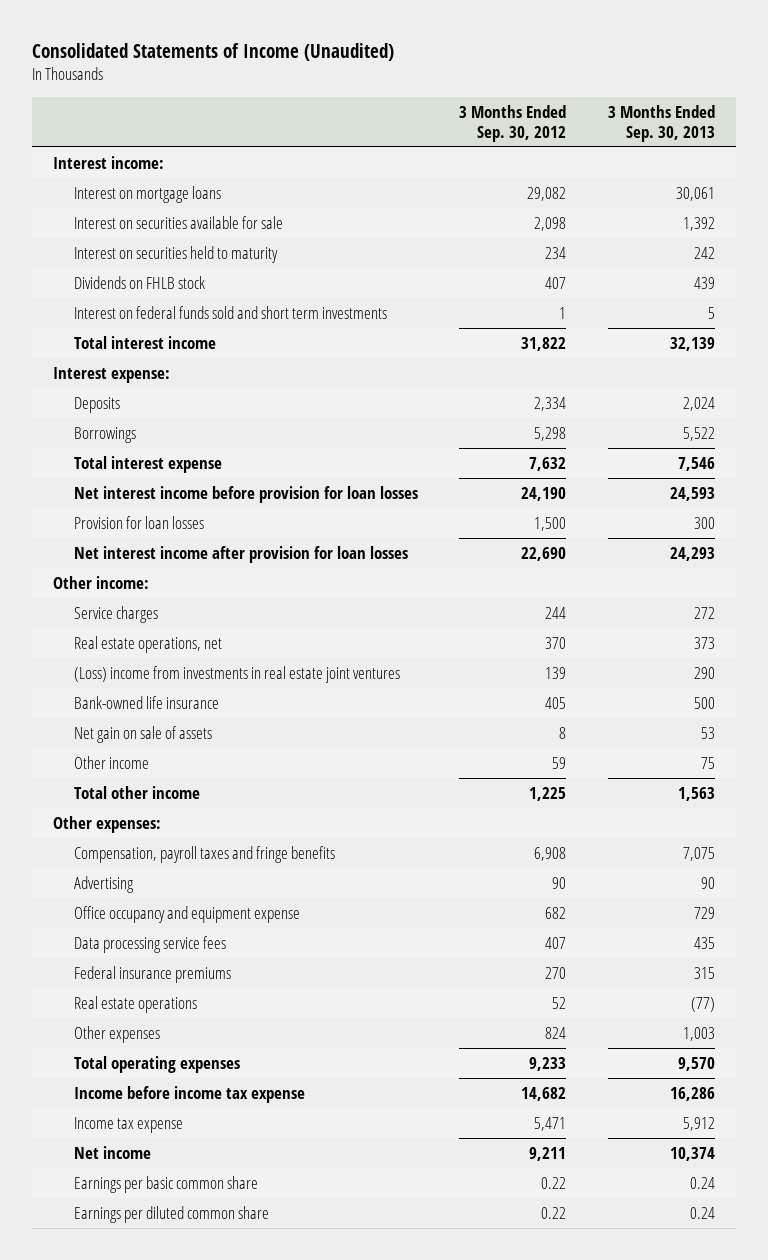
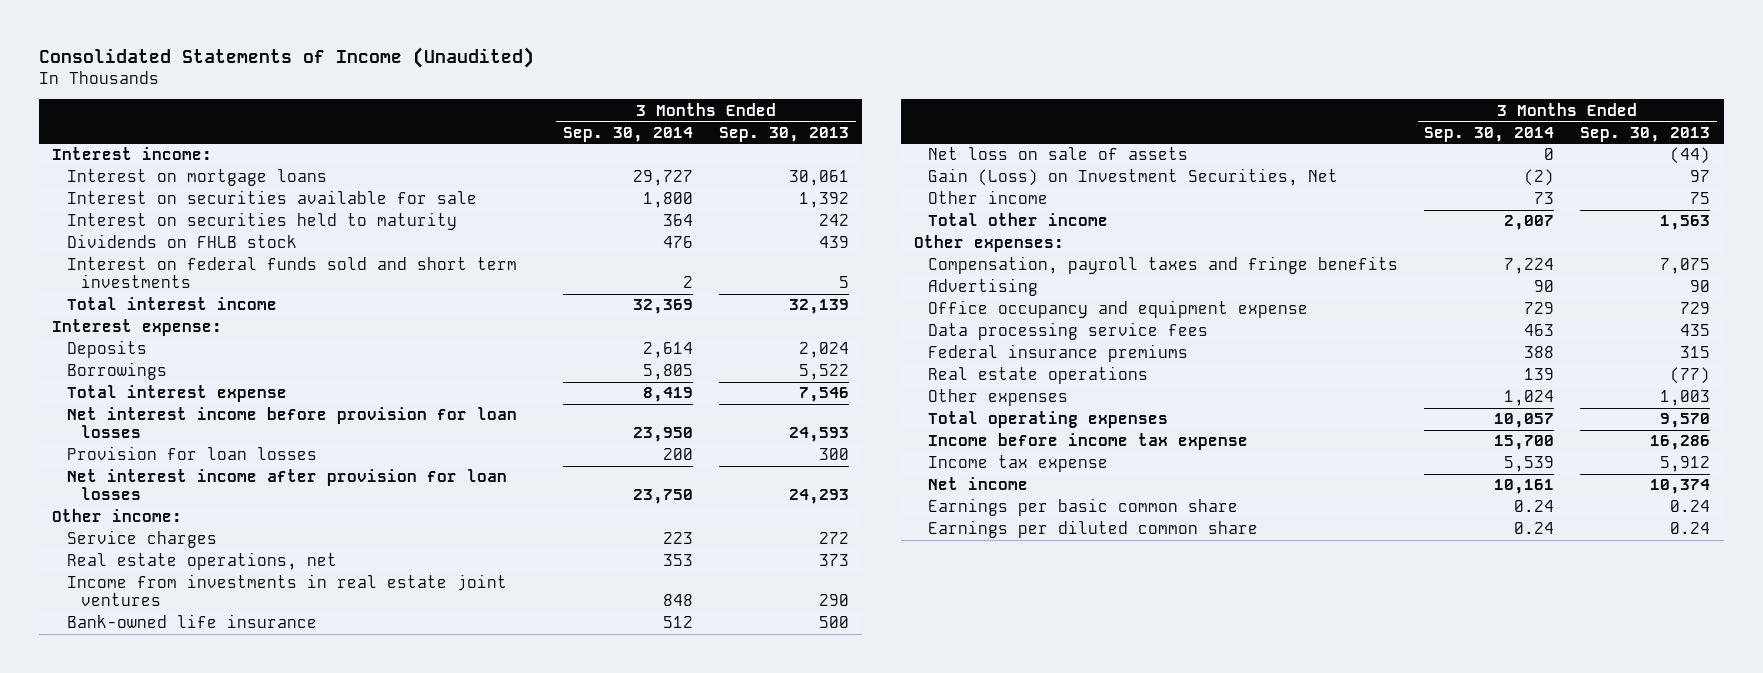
[459,104,567,142] 3 Months Ended Sep. 30, 2012 -> none
none -> [562,126,693,142] Sep. 30, 2014
[73,665,400,683] (Loss) income from investments in real estate joint ventures -> [66,574,507,607] Income from investments in real estate joint ventures
[73,725,212,743] Net gain on sale of assets -> [928,147,1189,161] Net loss on sale of assets
[701,726,716,739] 53 -> [1670,147,1711,165] (44)
none -> [928,168,1339,187] Gain (Loss) on Investment Securities, Net

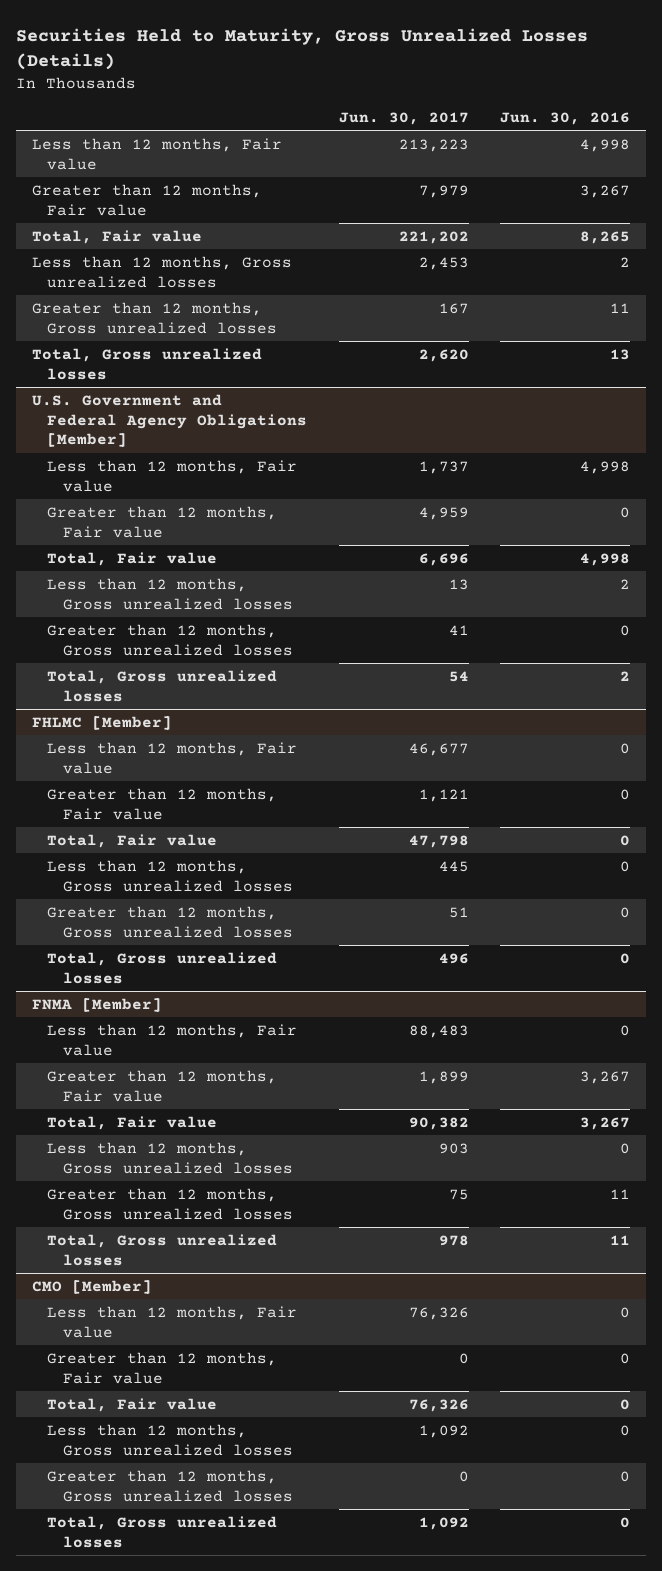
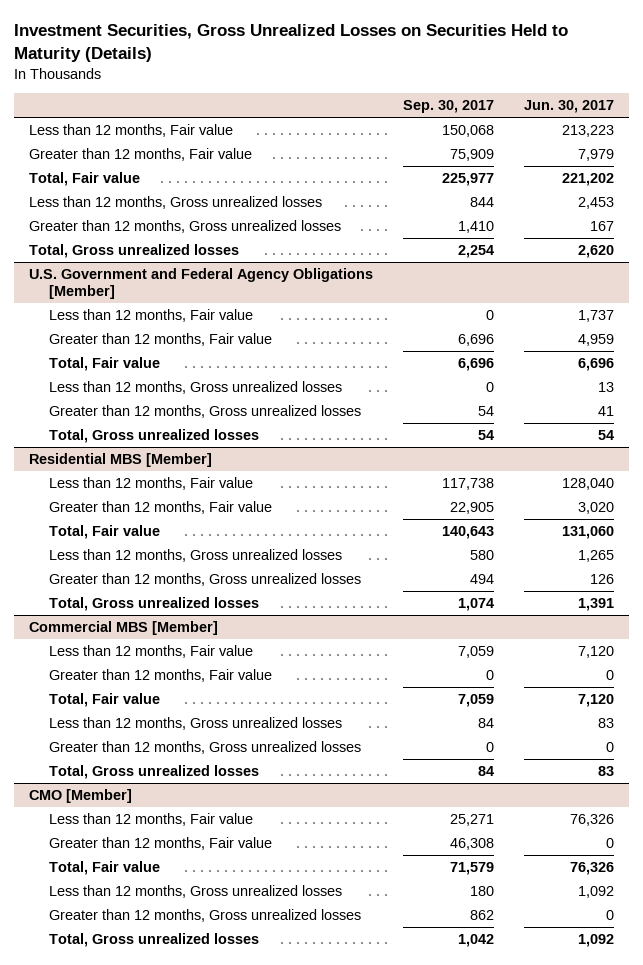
[15,27,588,70] Securities Held to Maturity, Gross Unrealized Losses (Details) -> [13,24,568,62] Investment Securities, Gross Unrealized Losses on Securities Held to Maturity (Details)
[500,111,631,125] Jun. 30, 2016 -> none
none -> [402,100,494,114] Sep. 30, 2017
[31,715,172,730] FHLMC [Member] -> none
[31,997,162,1012] FNMA [Member] -> none
none -> [28,453,212,468] Residential MBS [Member]
[408,742,469,756] 46,677 -> [562,478,615,491] 128,040
[418,788,469,802] 1,121 -> [578,502,615,515] 3,020
[408,834,469,848] 47,798 -> [562,526,615,540] 131,060
[438,860,469,872] 445 -> [578,550,615,563] 1,265
[448,906,469,918] 51 -> [590,574,615,585] 126
[438,952,469,964] 496 -> [578,598,615,612] 1,391
none -> [28,621,218,636] Commercial MBS [Member]
[408,1024,469,1038] 88,483 -> [578,646,615,659] 7,120
[418,1070,469,1084] 1,899 -> [606,670,615,681] 0
[408,1116,469,1130] 90,382 -> [578,694,615,708] 7,120
[438,1142,469,1154] 903 -> [598,718,615,729] 83
[448,1188,469,1200] 75 -> [606,742,615,753] 0
[438,1234,469,1246] 978 -> [598,766,615,777] 83

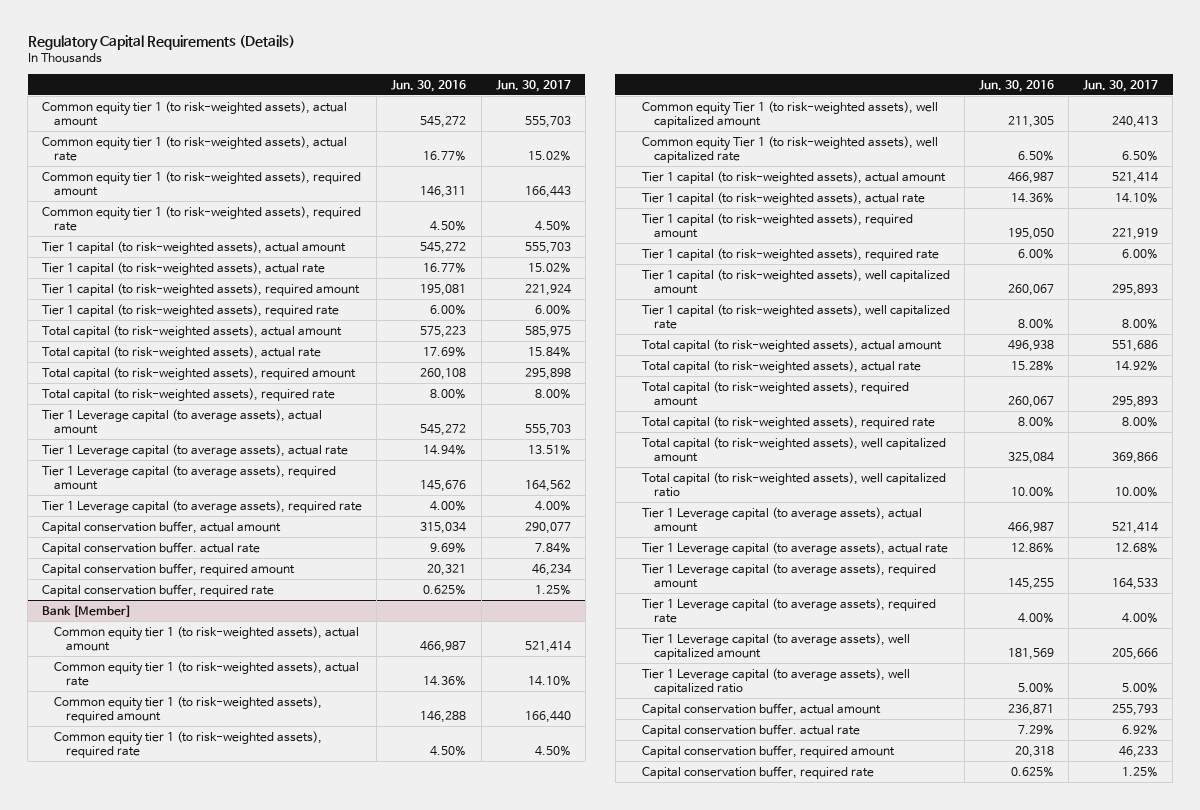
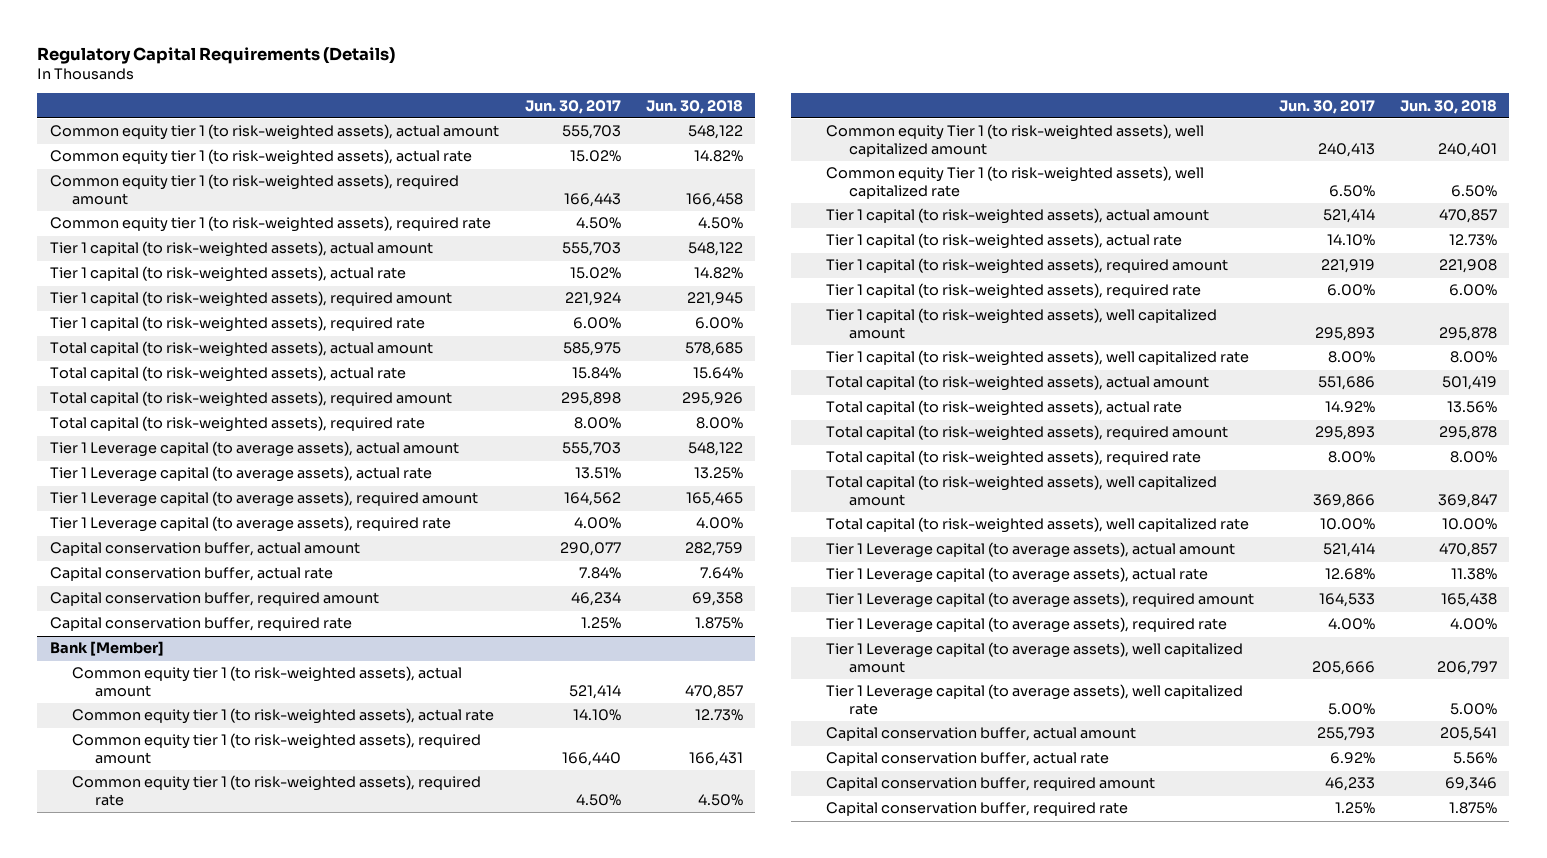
[391,79,467,92] Jun. 30, 2016 -> none
none -> [646,99,744,114] Jun. 30, 2018
[42,541,261,555] Capital conservation buffer. actual rate -> [49,567,333,582] Capital conservation buffer, actual rate
[641,471,946,498] Total capital (to risk-weighted assets), well capitalized ratio -> [826,517,1250,534] Total capital (to risk-weighted assets), well capitalized rate
[641,667,910,696] Tier 1 Leverage capital (to average assets), well capitalized ratio -> [826,684,1244,715] Tier 1 Leverage capital (to average assets), well capitalized rate
[641,723,860,737] Capital conservation buffer. actual rate -> [826,752,1110,767] Capital conservation buffer, actual rate

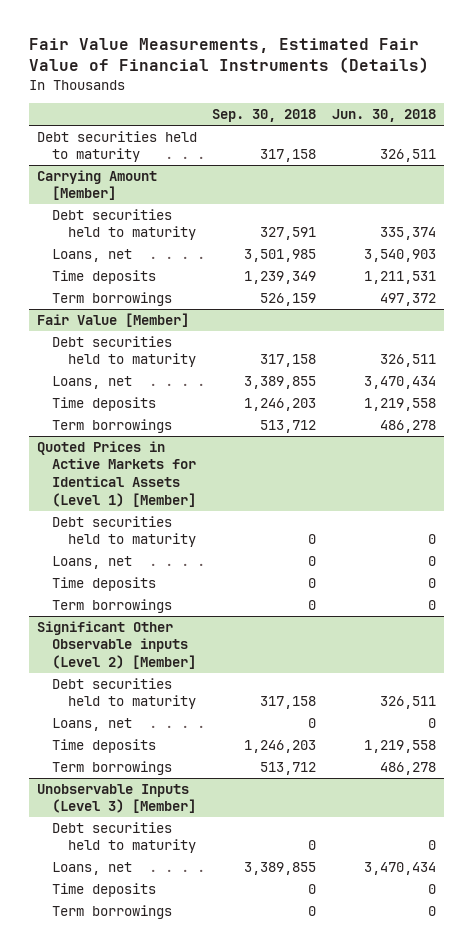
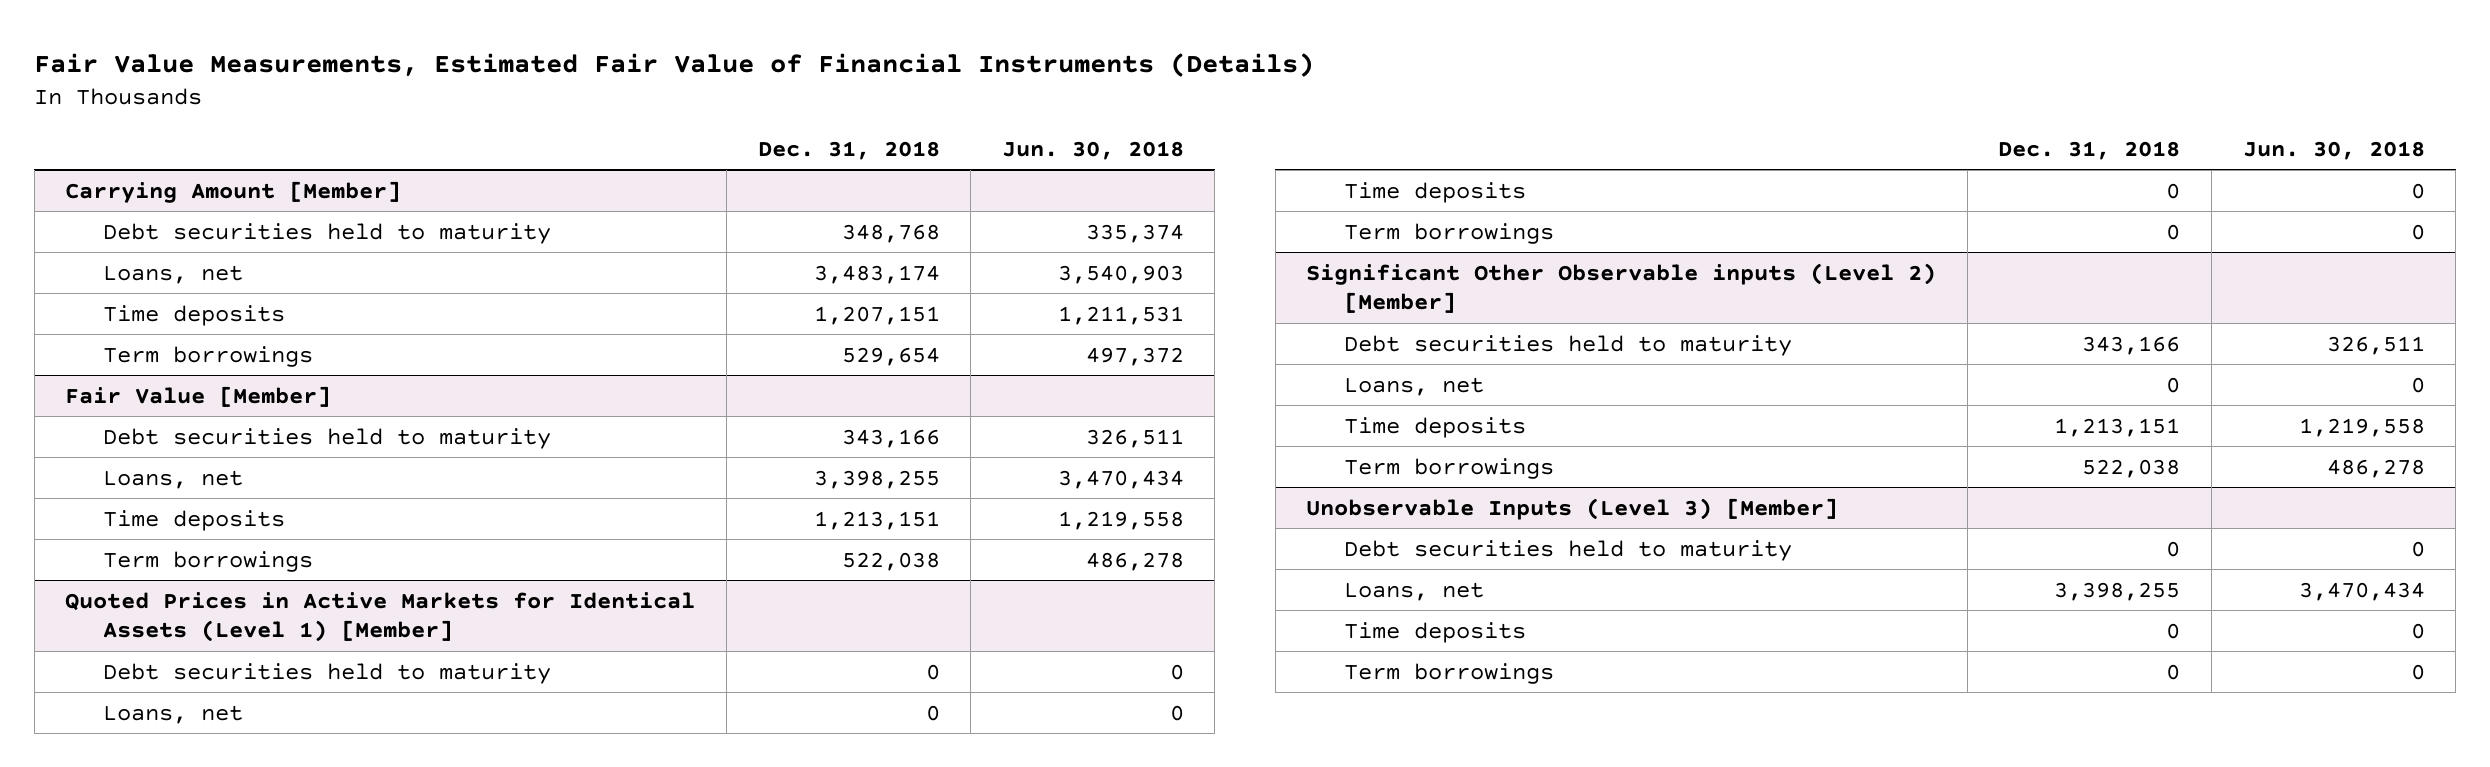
[212,109,317,123] Sep. 30, 2018 -> none
none -> [757,140,940,160] Dec. 31, 2018
[36,130,197,163] Debt securities held to maturity -> none

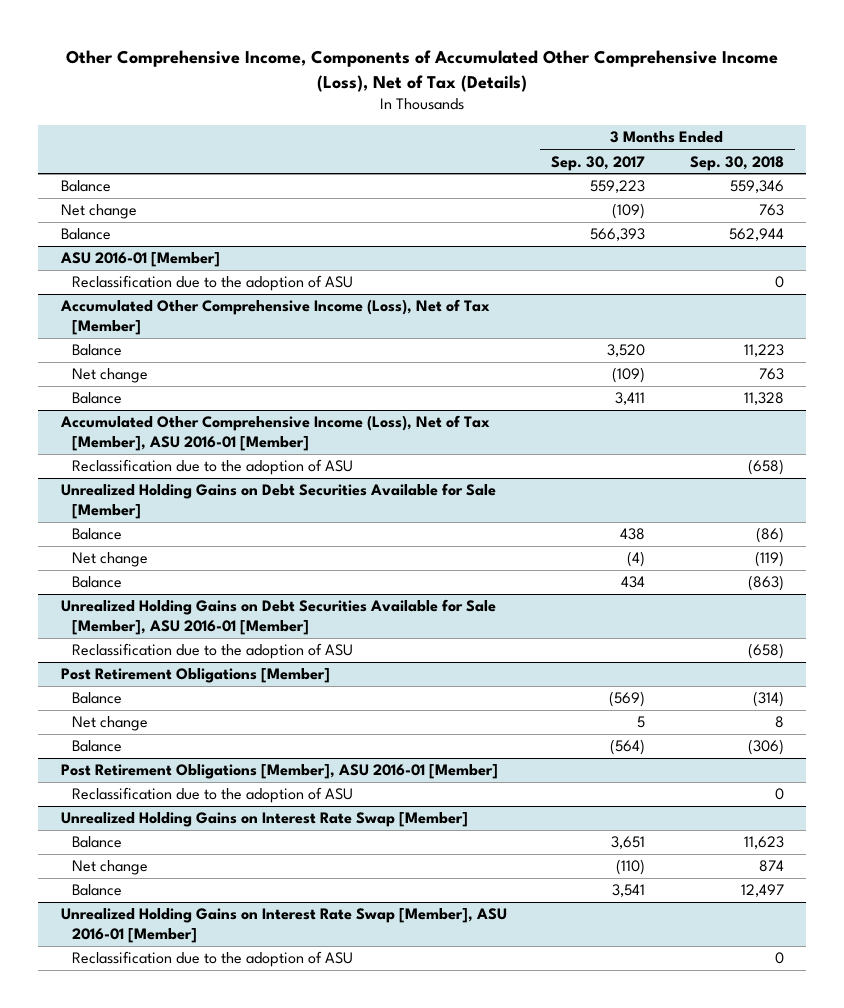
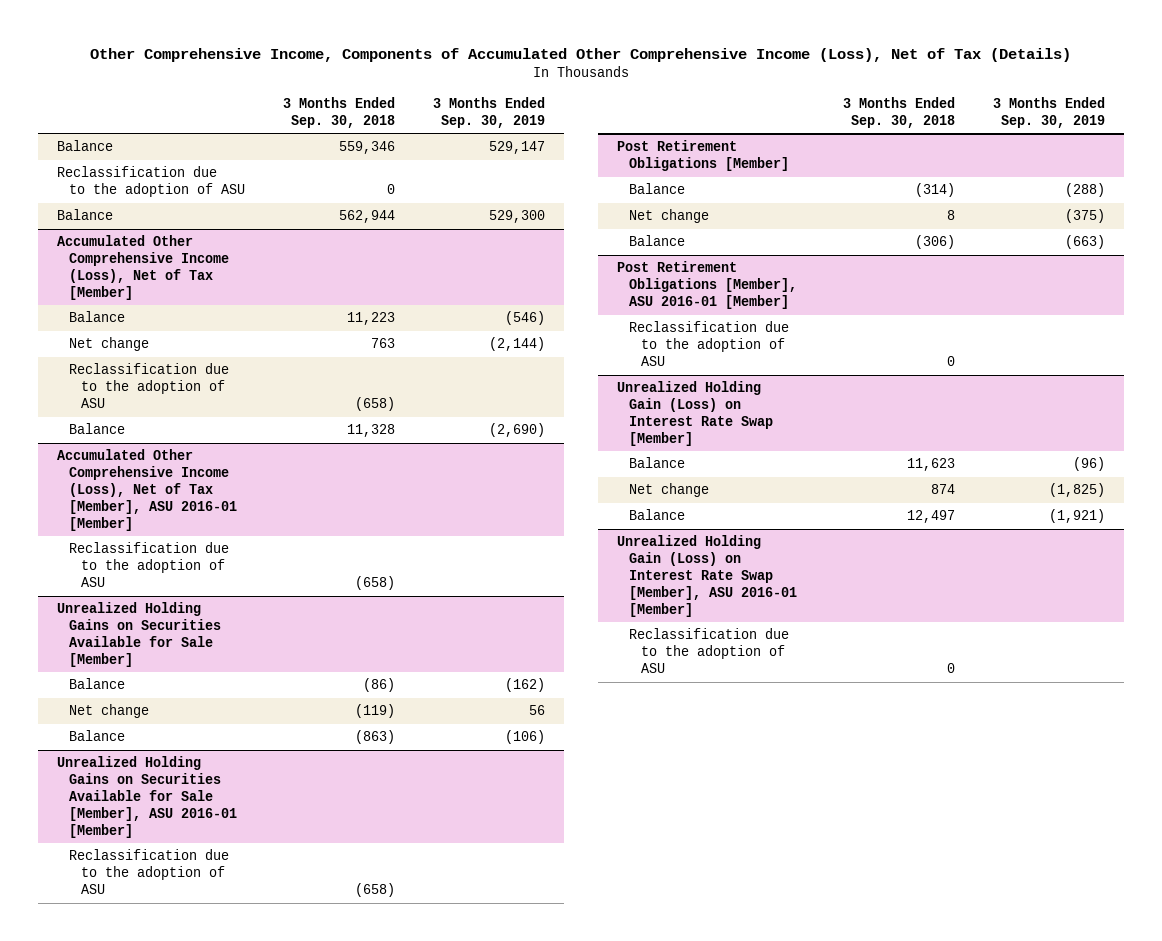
[551,155,646,171] Sep. 30, 2017 -> none
none -> [433,96,546,128] 3 Months Ended Sep. 30, 2019
[60,204,137,220] Net change -> none
[59,252,220,268] ASU 2016-01 [Member] -> none
[60,228,111,241] Balance -> [57,209,114,221] Balance
none -> [69,363,230,409] Reclassification due to the adoption of ASU
[60,483,496,520] Unrealized Holding Gains on Debt Securities Available for Sale [Member] -> [57,602,222,667] Unrealized Holding Gains on Securities Available for Sale [Member]
[60,599,496,636] Unrealized Holding Gains on Debt Securities Available for Sale [Member], ASU 2016-01 [Member] -> [57,756,238,838] Unrealized Holding Gains on Securities Available for Sale [Member], ASU 2016-01 [Member]
[60,812,468,828] Unrealized Holding Gains on Interest Rate Swap [Member] -> [616,381,773,446] Unrealized Holding Gain (Loss) on Interest Rate Swap [Member]
[60,908,507,944] Unrealized Holding Gains on Interest Rate Swap [Member], ASU 2016-01 [Member] -> [616,535,797,617] Unrealized Holding Gain (Loss) on Interest Rate Swap [Member], ASU 2016-01 [Member]

